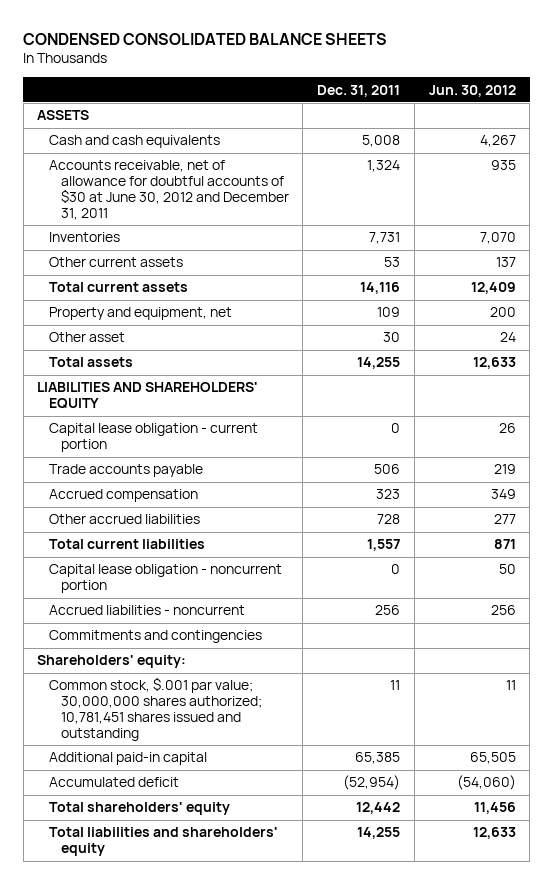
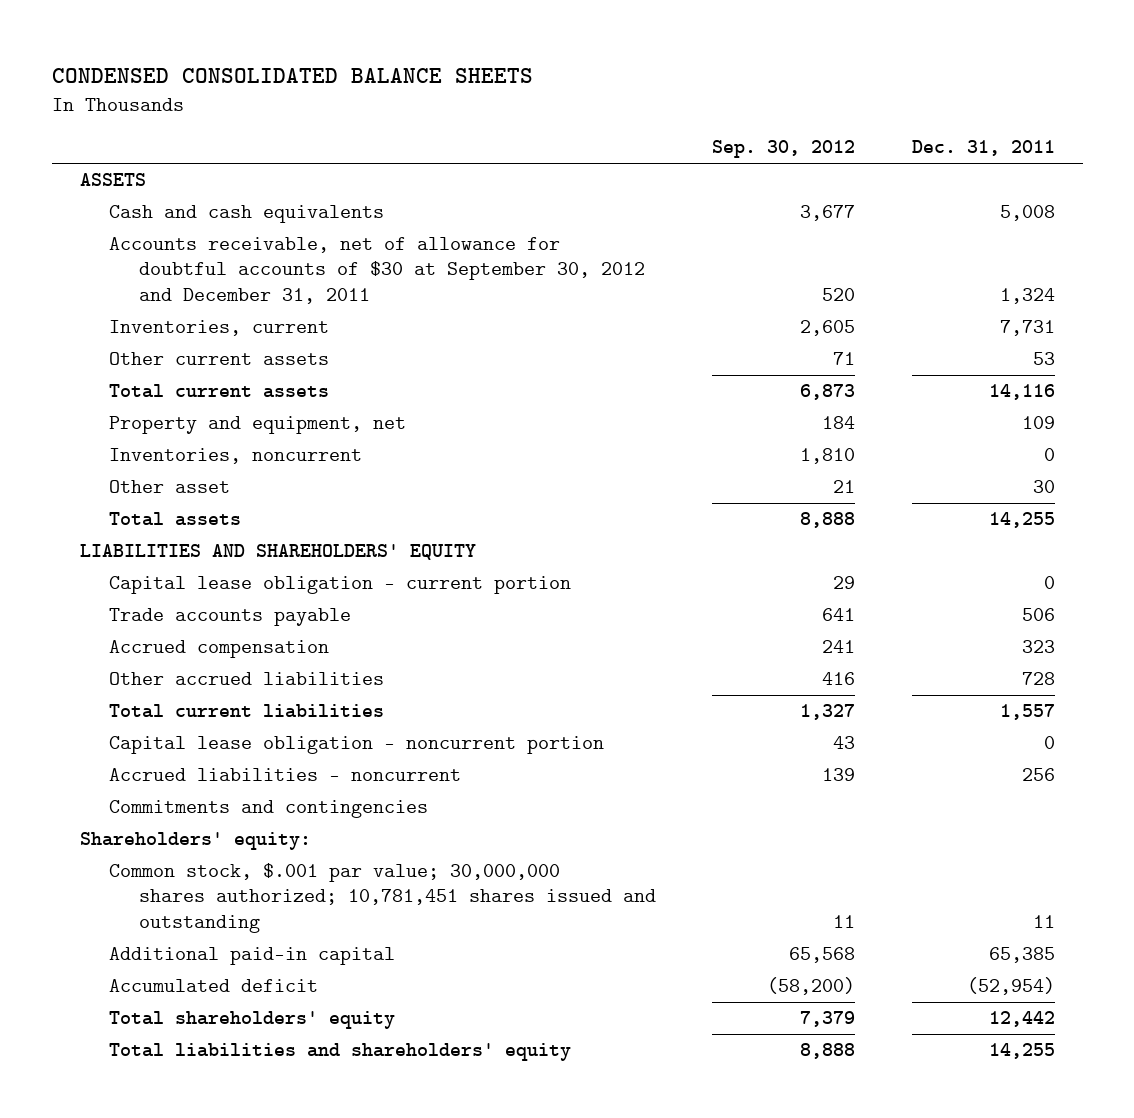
[428,84,516,97] Jun. 30, 2012 -> none
none -> [712,140,856,159] Sep. 30, 2012
[48,160,289,221] Accounts receivable, net of allowance for doubtful accounts of $30 at June 30, 2012 and December 31, 2011 -> [109,237,645,304] Accounts receivable, net of allowance for doubtful accounts of $30 at September 30, 2012 and December 31, 2011
[48,232,120,243] Inventories -> [109,320,330,337] Inventories, current
none -> [109,448,363,465] Inventories, noncurrent

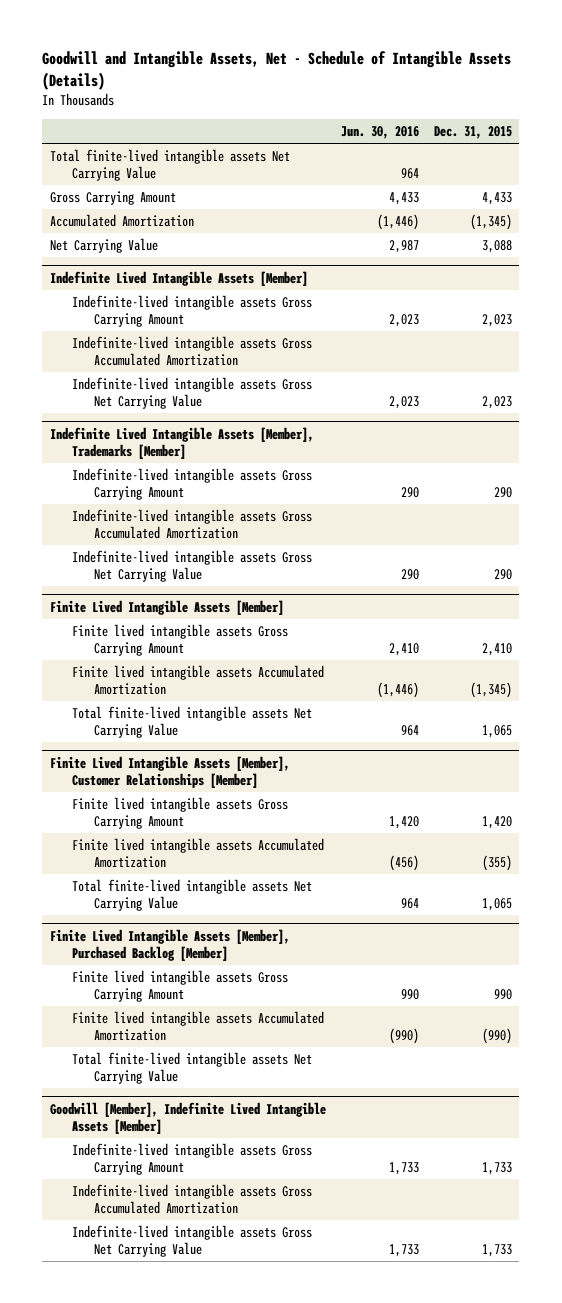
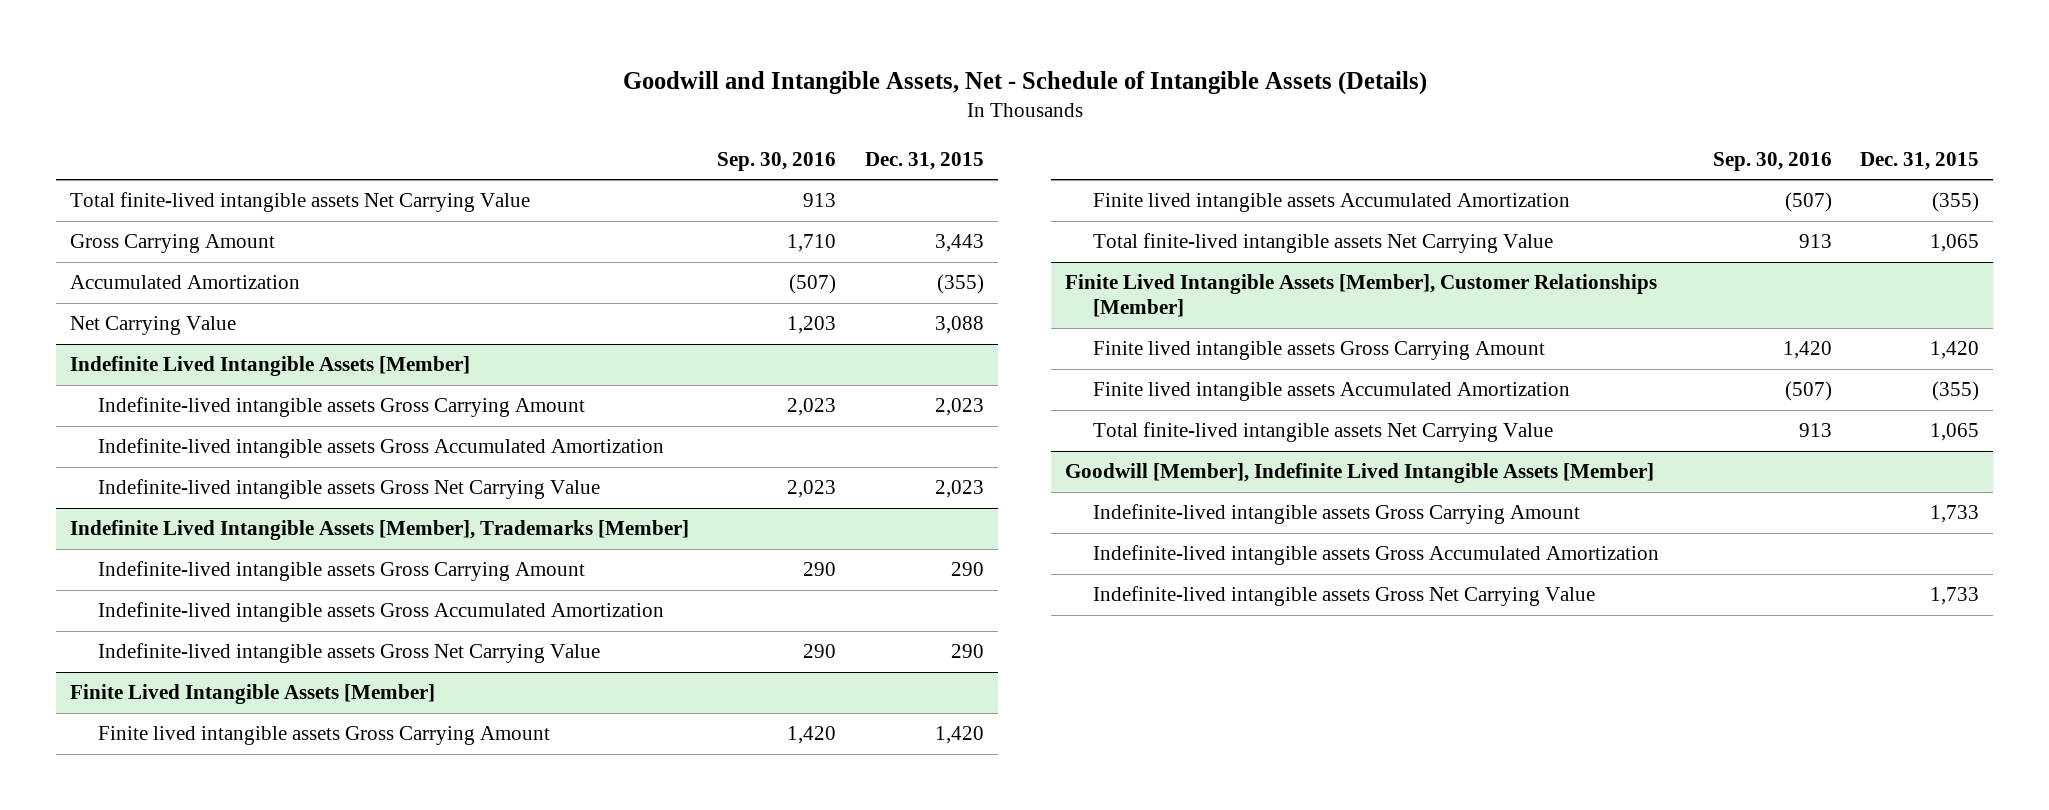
[340,125,419,139] Jun. 30, 2016 -> none
none -> [717,151,837,171] Sep. 30, 2016
[481,192,512,206] 4,433 -> [934,234,984,253] 3,443
[469,214,512,231] (1,345) -> [936,274,984,295] (355)
[481,643,512,657] 2,410 -> [934,726,984,745] 1,420
[469,682,512,699] (1,345) -> [1932,192,1980,213] (355)
[49,928,290,961] Finite Lived Intangible Assets [Member], Purchased Backlog [Member] -> none
[71,970,288,1003] Finite lived intangible assets Gross Carrying Amount -> none
[71,1011,324,1042] Finite lived intangible assets Accumulated Amortization -> none
[71,1052,312,1085] Total finite-lived intangible assets Net Carrying Value -> none

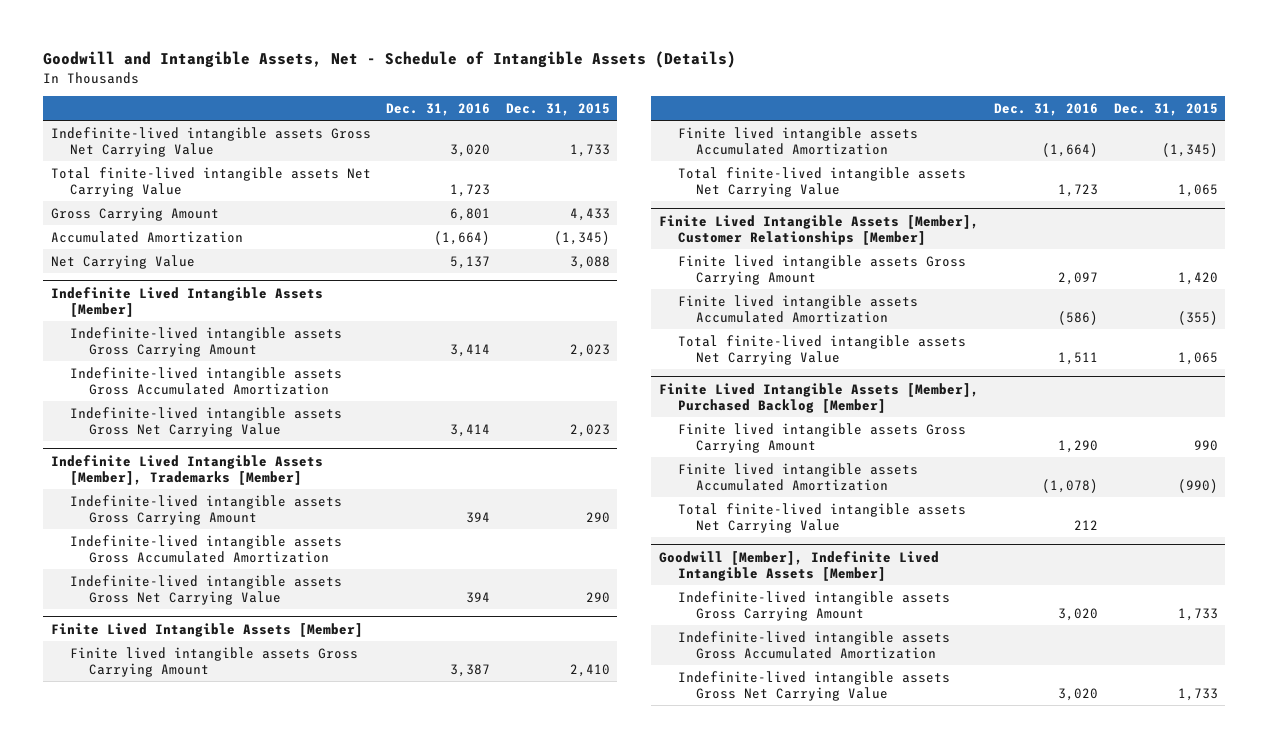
[717,151,837,171] Sep. 30, 2016 -> none
none -> [386,102,491,116] Dec. 31, 2016
none -> [51,126,372,157] Indefinite-lived intangible assets Gross Net Carrying Value
[934,234,984,253] 3,443 -> [569,207,610,221] 4,433
[936,274,984,295] (355) -> [553,230,610,245] (1,345)
[934,726,984,745] 1,420 -> [569,663,610,677] 2,410
[1932,192,1980,213] (355) -> [1161,142,1218,157] (1,345)
none -> [658,382,979,413] Finite Lived Intangible Assets [Member], Purchased Backlog [Member]
none -> [677,422,966,453] Finite lived intangible assets Gross Carrying Amount
none -> [677,462,918,491] Finite lived intangible assets Accumulated Amortization
none -> [677,502,966,533] Total finite-lived intangible assets Net Carrying Value

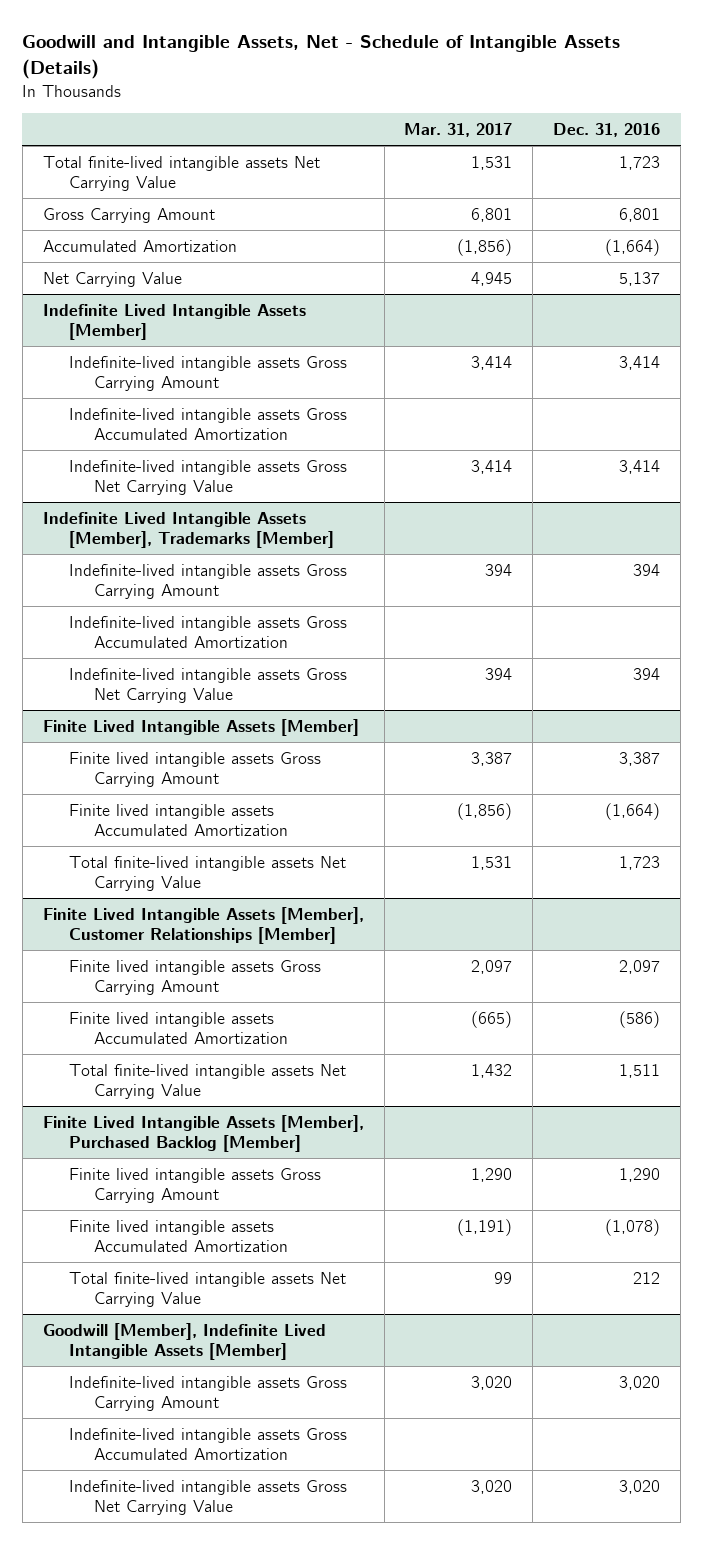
[505,102,610,116] Dec. 31, 2015 -> none
none -> [404,123,513,138] Mar. 31, 2017
[51,126,372,157] Indefinite-lived intangible assets Gross Net Carrying Value -> none

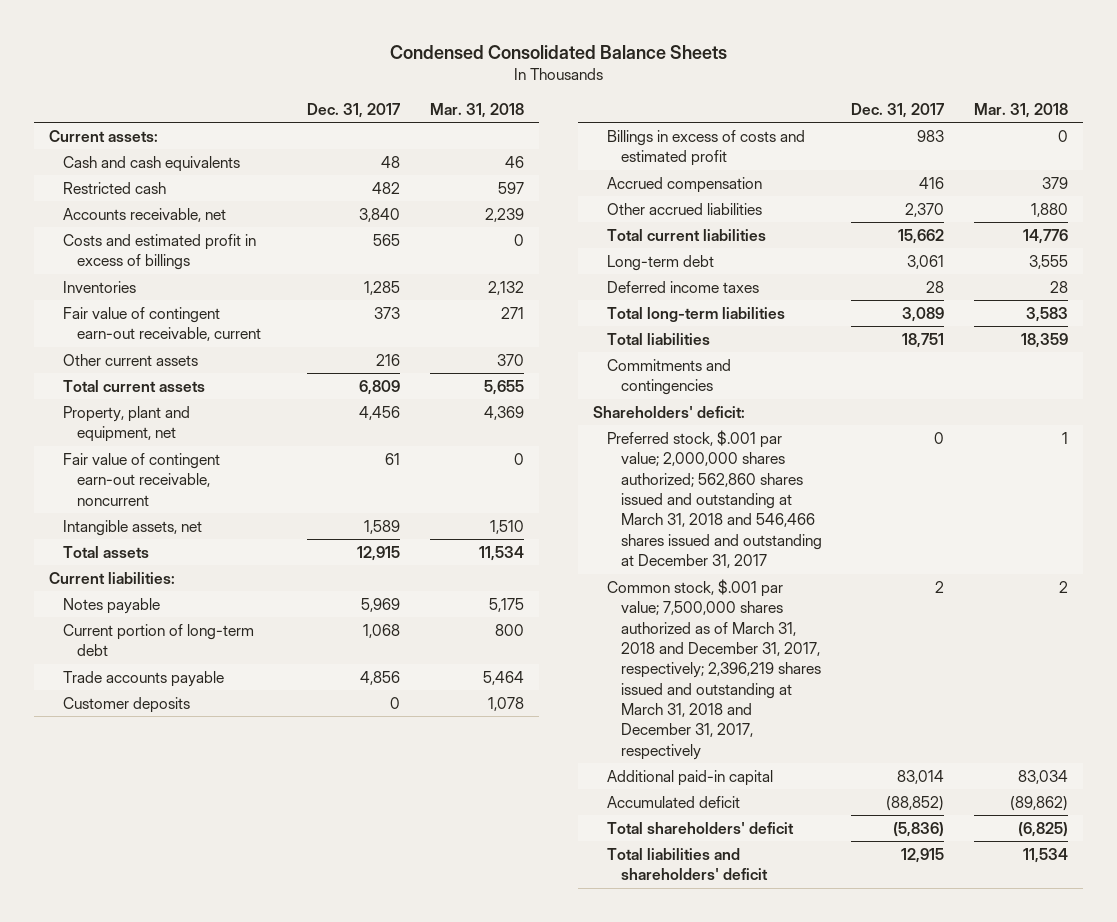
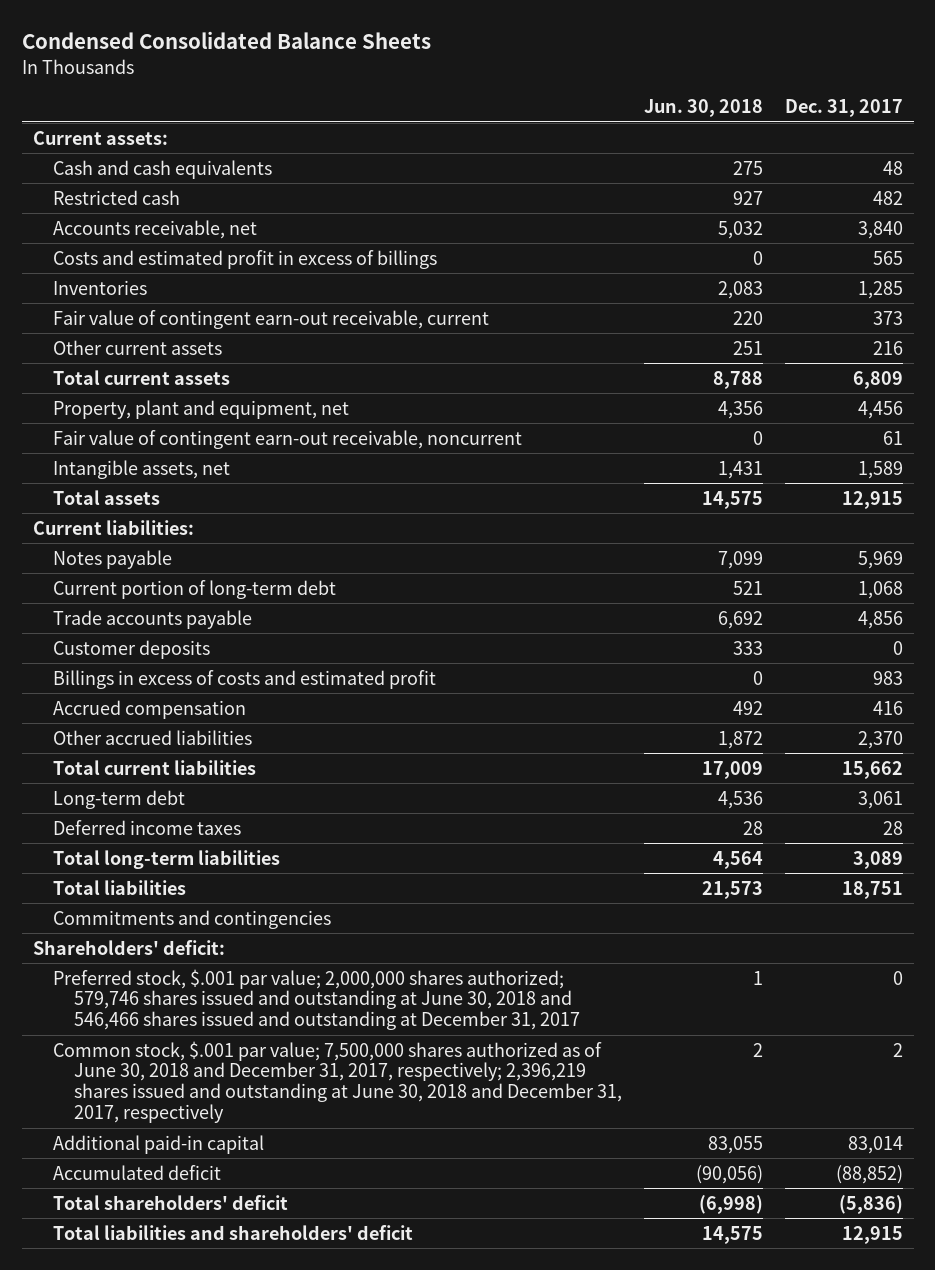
[430,102,525,118] Mar. 31, 2018 -> none
none -> [644,99,764,118] Jun. 30, 2018
[606,429,822,569] Preferred stock, $.001 par value; 2,000,000 shares authorized; 562,860 shares issued and outstanding at March 31, 2018 and 546,466 shares issued and outstanding at December 31, 2017 -> [53,968,581,1031] Preferred stock, $.001 par value; 2,000,000 shares authorized; 579,746 shares issued and outstanding at June 30, 2018 and 546,466 shares issued and outstanding at December 31, 2017
[606,578,821,760] Common stock, $.001 par value; 7,500,000 shares authorized as of March 31, 2018 and December 31, 2017, respectively; 2,396,219 shares issued and outstanding at March 31, 2018 and December 31, 2017, respectively -> [53,1040,623,1124] Common stock, $.001 par value; 7,500,000 shares authorized as of June 30, 2018 and December 31, 2017, respectively; 2,396,219 shares issued and outstanding at June 30, 2018 and December 31, 2017, respectively

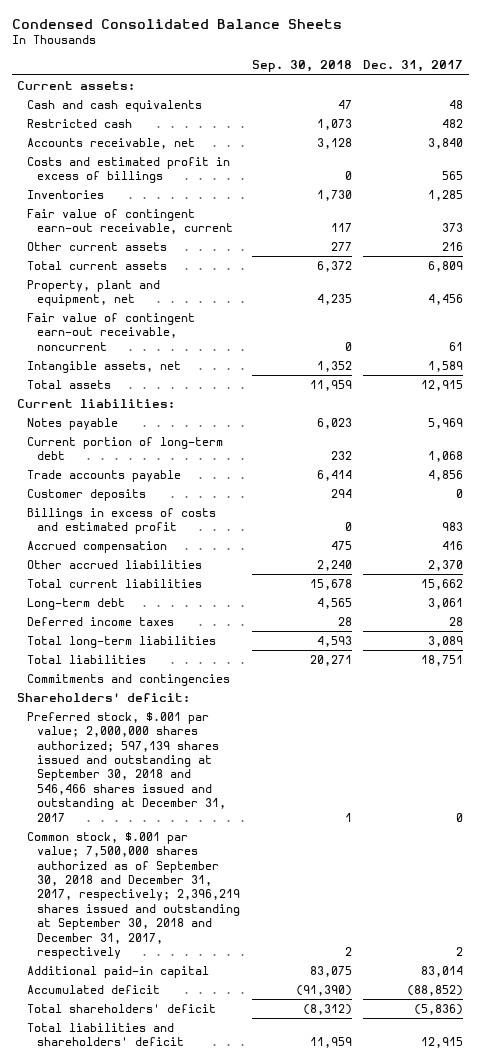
[644,99,764,118] Jun. 30, 2018 -> none
none -> [251,60,352,73] Sep. 30, 2018
[53,968,581,1031] Preferred stock, $.001 par value; 2,000,000 shares authorized; 579,746 shares issued and outstanding at June 30, 2018 and 546,466 shares issued and outstanding at December 31, 2017 -> [27,711,227,822] Preferred stock, $.001 par value; 2,000,000 shares authorized; 597,139 shares issued and outstanding at September 30, 2018 and 546,466 shares issued and outstanding at December 31, 2017
[53,1040,623,1124] Common stock, $.001 par value; 7,500,000 shares authorized as of June 30, 2018 and December 31, 2017, respectively; 2,396,219 shares issued and outstanding at June 30, 2018 and December 31, 2017, respectively -> [27,831,241,960] Common stock, $.001 par value; 7,500,000 shares authorized as of September 30, 2018 and December 31, 2017, respectively; 2,396,219 shares issued and outstanding at September 30, 2018 and December 31, 2017, respectively

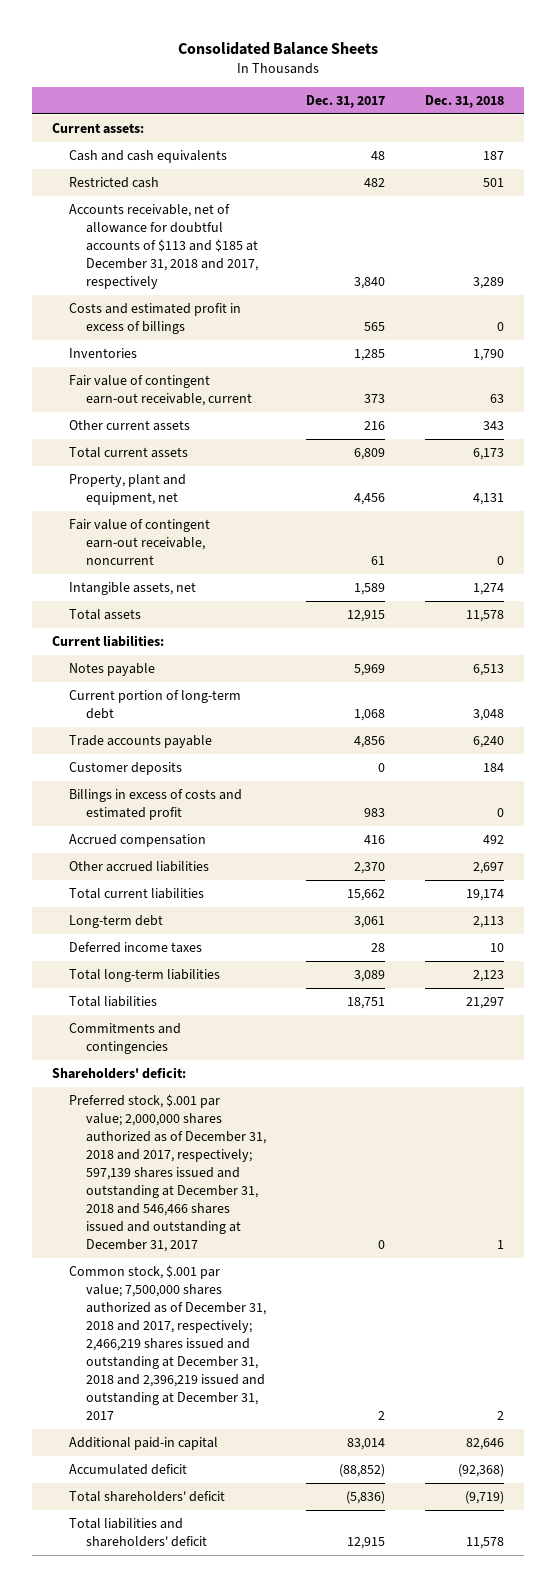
[11,19,342,30] Condensed Consolidated Balance Sheets -> [178,41,379,55] Consolidated Balance Sheets
[251,60,352,73] Sep. 30, 2018 -> none
none -> [425,94,505,108] Dec. 31, 2018
[27,137,196,149] Accounts receivable, net -> [69,204,259,290] Accounts receivable, net of allowance for doubtful accounts of $113 and $185 at December 31, 2018 and 2017, respectively
[27,711,227,822] Preferred stock, $.001 par value; 2,000,000 shares authorized; 597,139 shares issued and outstanding at September 30, 2018 and 546,466 shares issued and outstanding at December 31, 2017 -> [69,1094,267,1253] Preferred stock, $.001 par value; 2,000,000 shares authorized as of December 31, 2018 and 2017, respectively; 597,139 shares issued and outstanding at December 31, 2018 and 546,466 shares issued and outstanding at December 31, 2017
[27,831,241,960] Common stock, $.001 par value; 7,500,000 shares authorized as of September 30, 2018 and December 31, 2017, respectively; 2,396,219 shares issued and outstanding at September 30, 2018 and December 31, 2017, respectively -> [69,1265,267,1421] Common stock, $.001 par value; 7,500,000 shares authorized as of December 31, 2018 and 2017, respectively; 2,466,219 shares issued and outstanding at December 31, 2018 and 2,396,219 issued and outstanding at December 31, 2017

